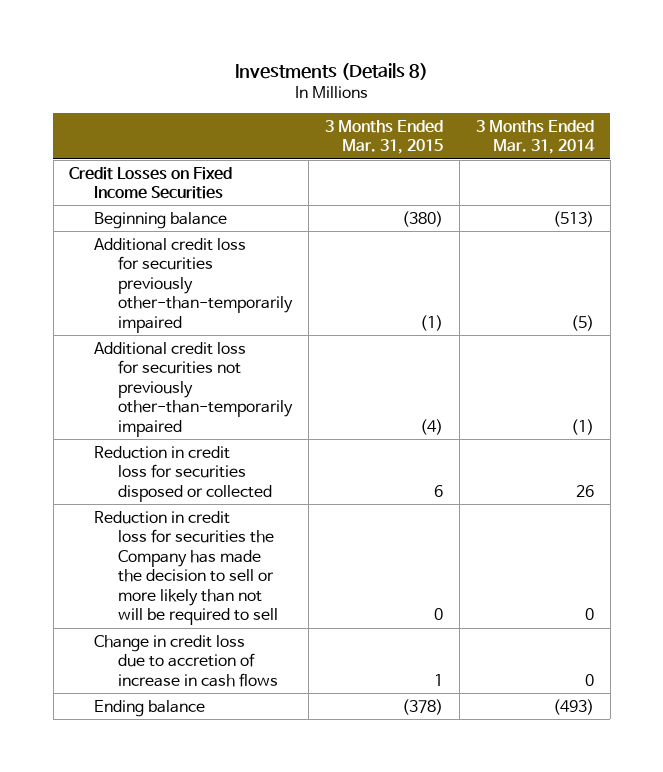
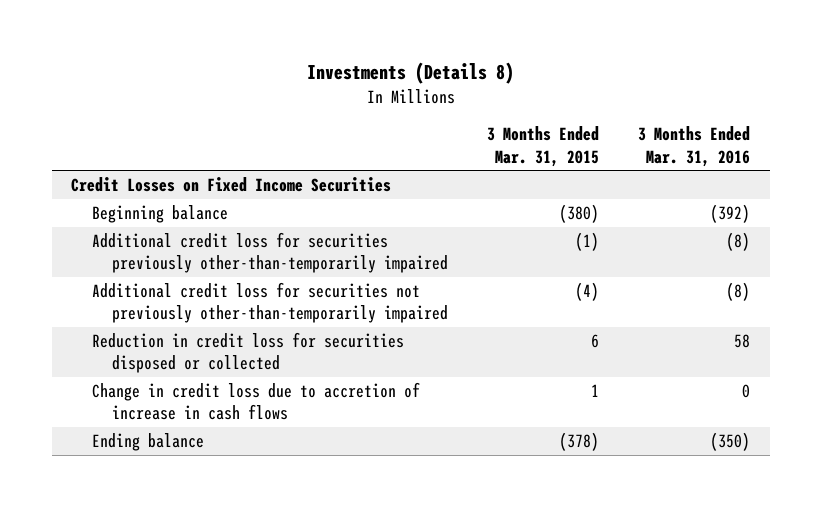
[475,119,595,155] 3 Months Ended Mar. 31, 2014 -> none
none -> [638,126,751,167] 3 Months Ended Mar. 31, 2016
[93,510,278,626] Reduction in credit loss for securities the Company has made the decision to sell or more likely than not will be required to sell -> none

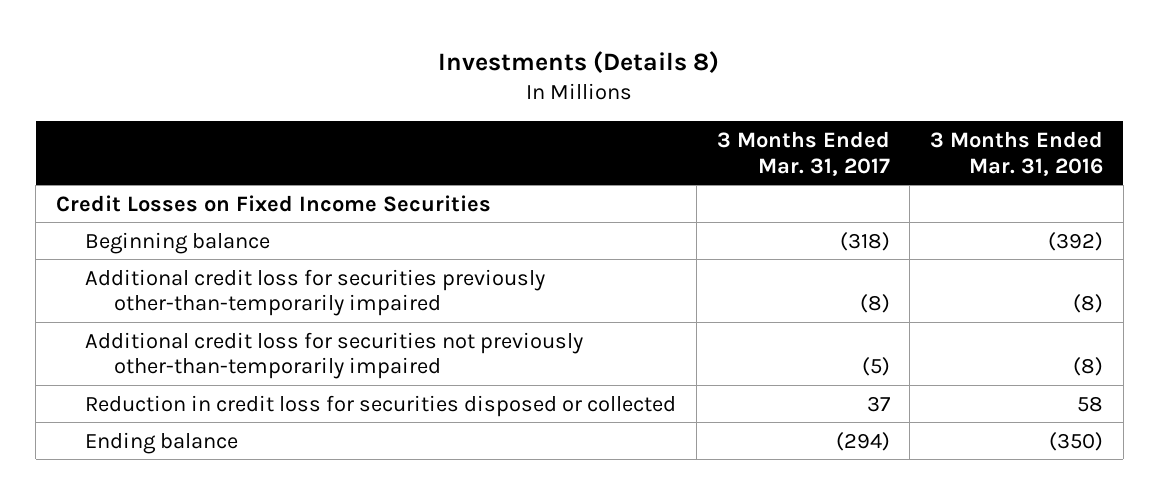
[487,126,600,167] 3 Months Ended Mar. 31, 2015 -> none
none -> [716,130,890,176] 3 Months Ended Mar. 31, 2017
[91,381,420,421] Change in credit loss due to accretion of increase in cash flows -> none

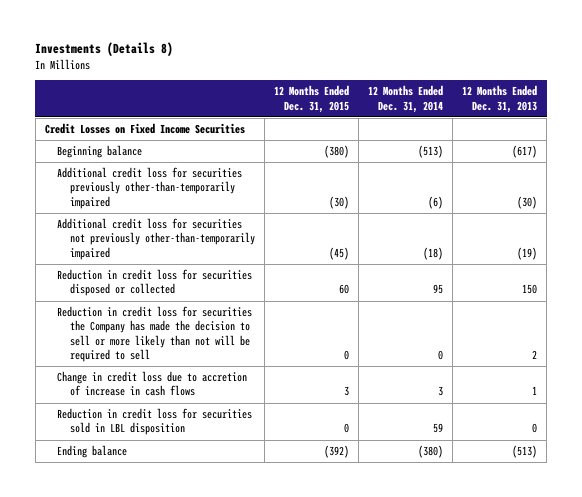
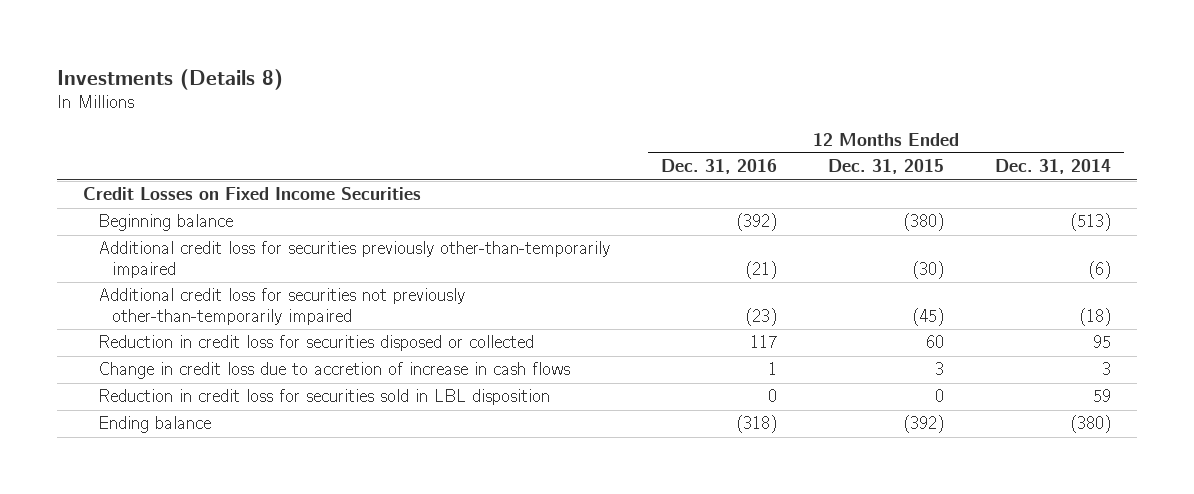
[462,85,538,113] 12 Months Ended Dec. 31, 2013 -> none
none -> [660,159,777,175] Dec. 31, 2016
[57,306,253,362] Reduction in credit loss for securities the Company has made the decision to sell or more likely than not will be required to sell -> none

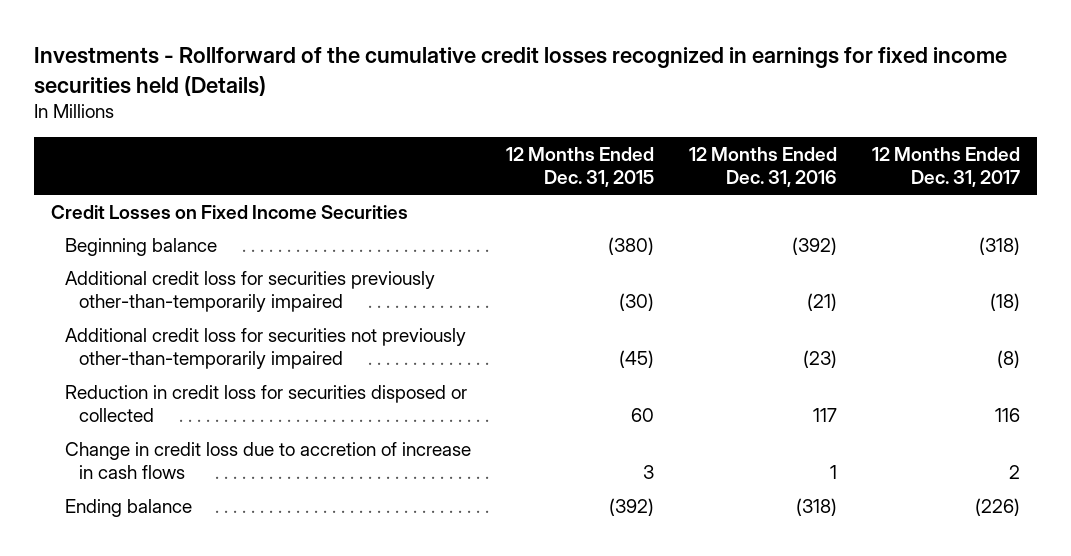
[57,68,284,90] Investments (Details 8) -> [34,47,1008,96] Investments - Rollforward of the cumulative credit losses recognized in earnings for fixed income securities held (Details)
[995,159,1112,175] Dec. 31, 2014 -> none
none -> [871,147,1020,188] 12 Months Ended Dec. 31, 2017
[97,389,550,406] Reduction in credit loss for securities sold in LBL disposition -> none

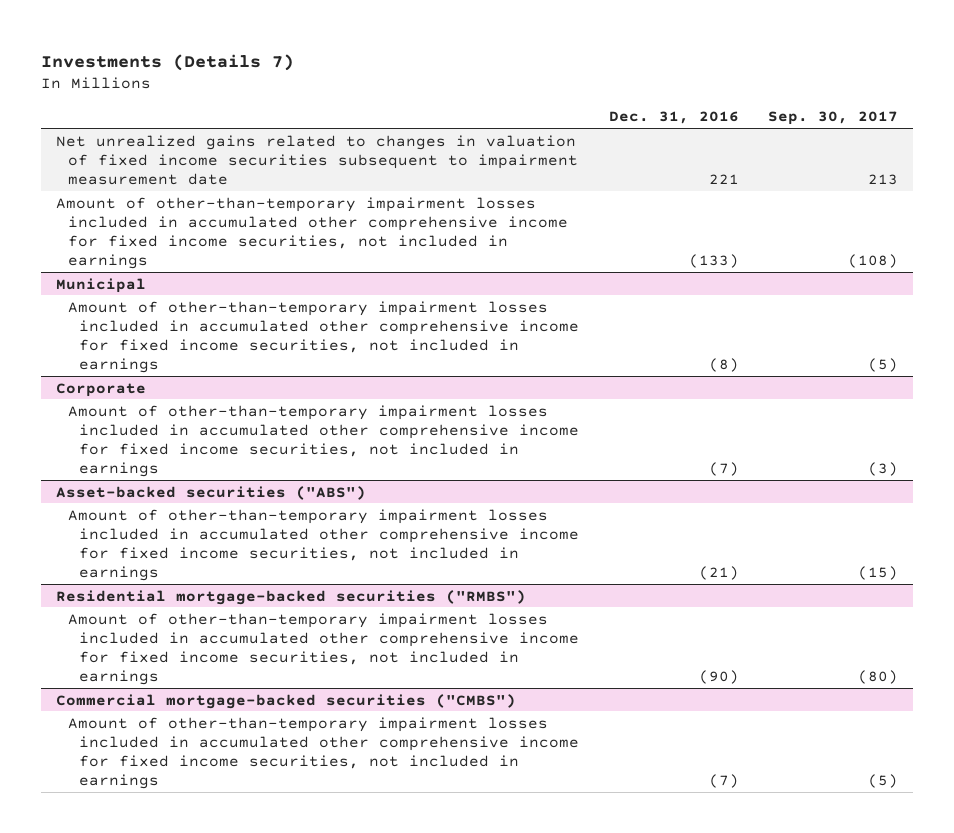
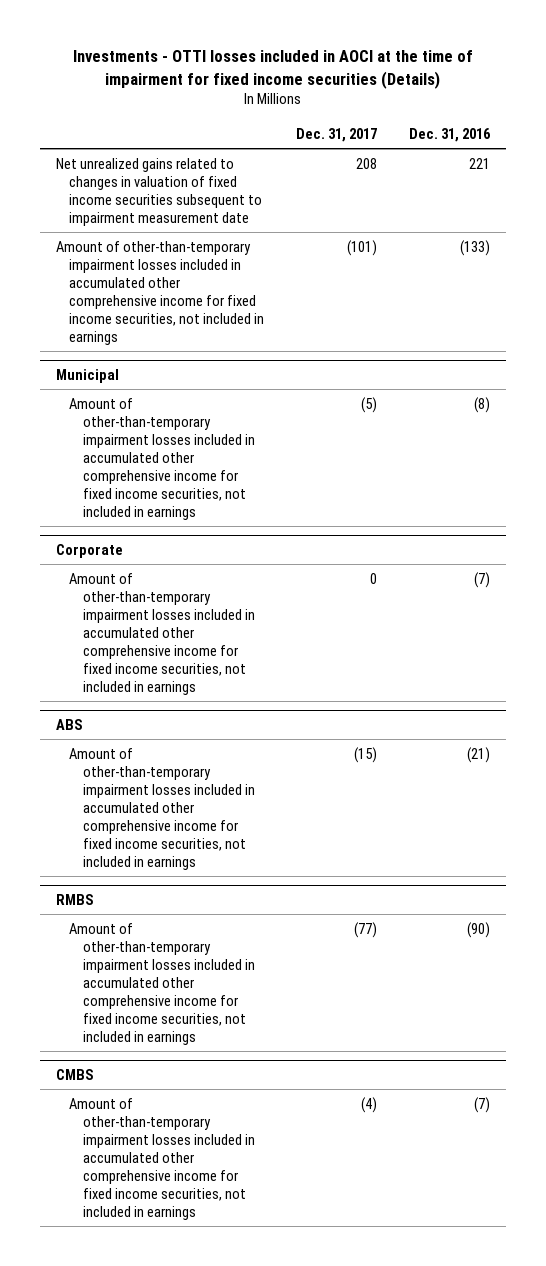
[41,53,295,71] Investments (Details 7) -> [72,50,473,89] Investments - OTTI losses included in AOCI at the time of impairment for fixed income securities (Details)
[767,111,898,126] Sep. 30, 2017 -> none
none -> [296,127,378,142] Dec. 31, 2017
[56,485,367,500] Asset-backed securities ("ABS") -> [55,718,83,730] ABS
[56,589,527,605] Residential mortgage-backed securities ("RMBS") -> [55,893,94,905] RMBS
[56,693,517,709] Commercial mortgage-backed securities ("CMBS") -> [55,1068,94,1080] CMBS

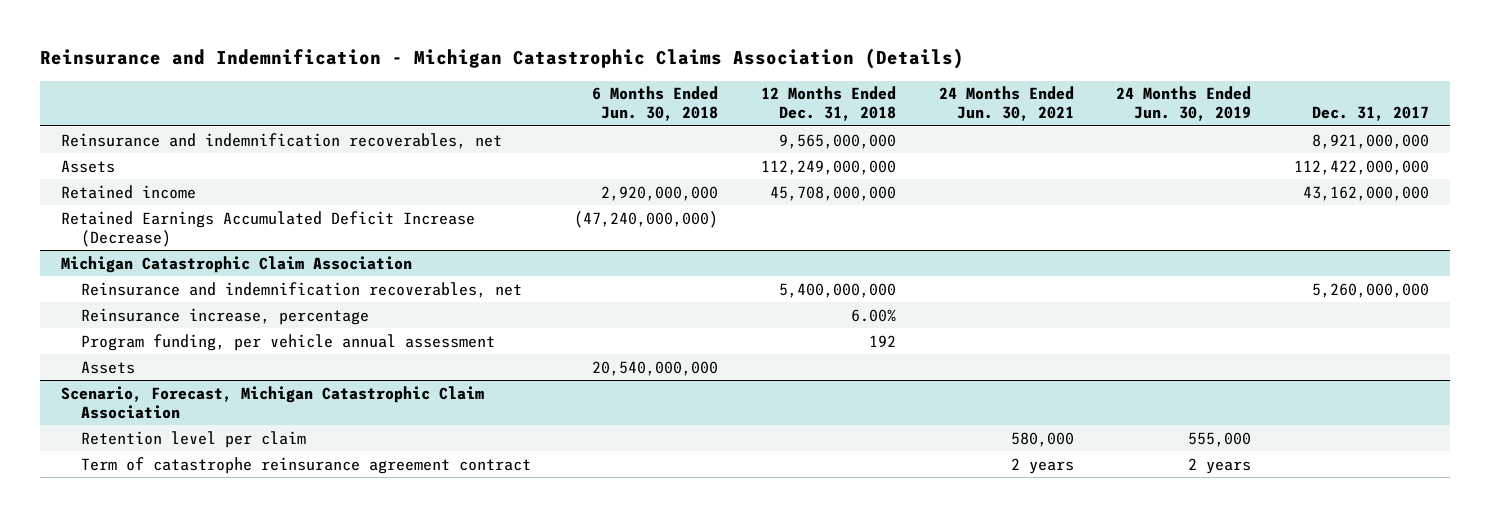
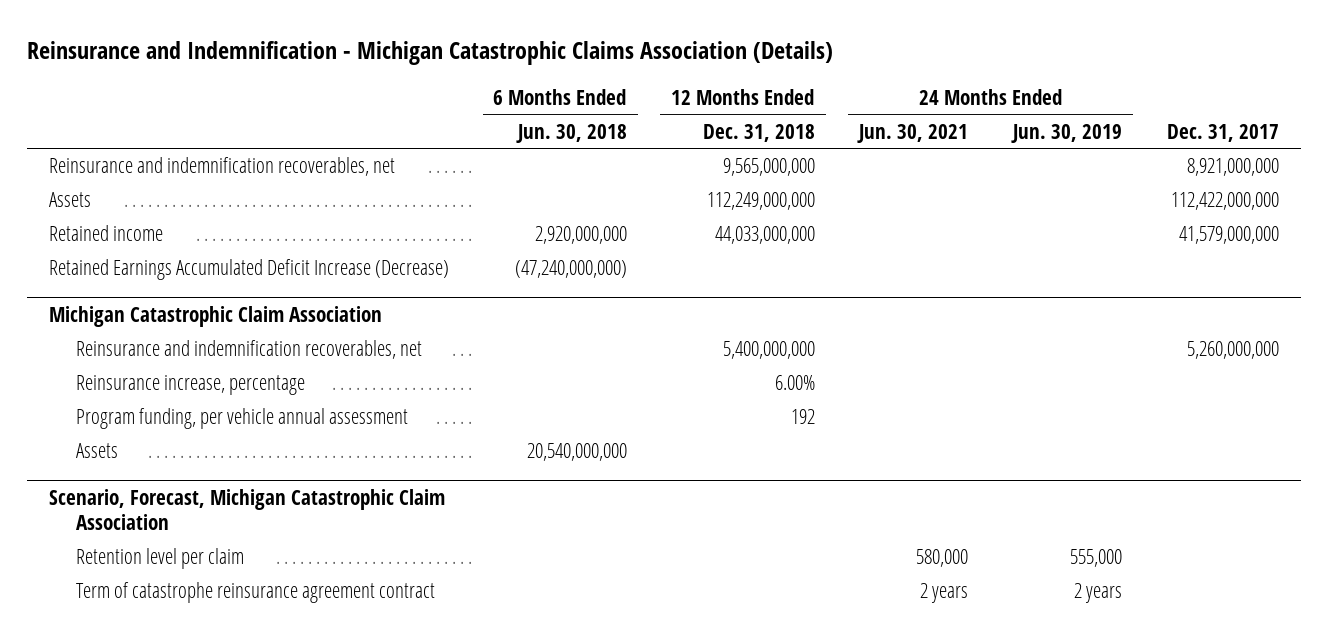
[769,185,896,201] 45,708,000,000 -> [714,226,815,245] 44,033,000,000
[1303,185,1430,201] 43,162,000,000 -> [1178,226,1279,245] 41,579,000,000

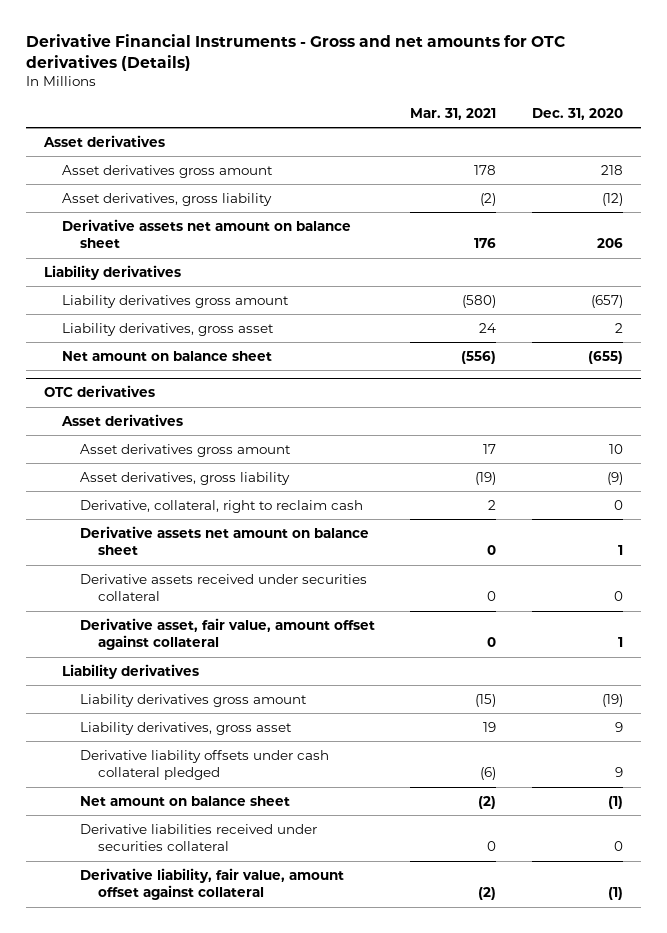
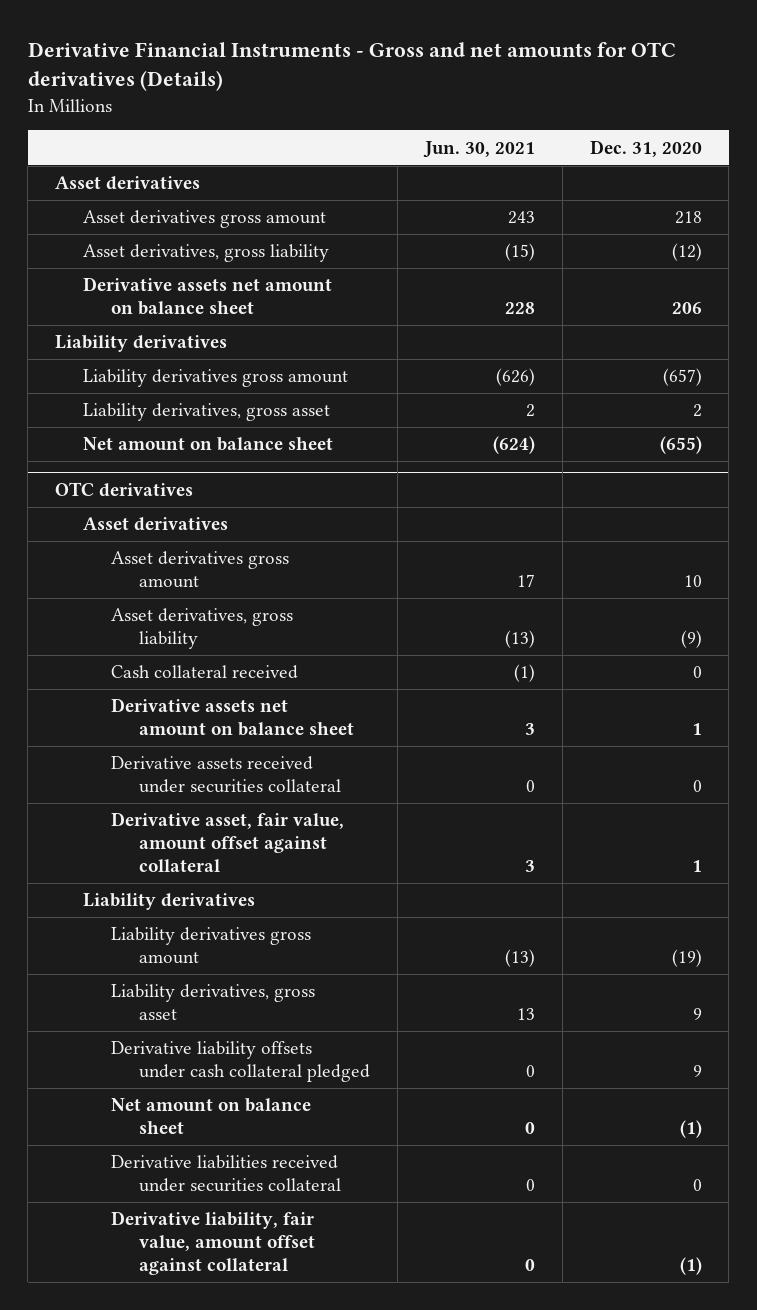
[410,107,497,120] Mar. 31, 2021 -> none
none -> [422,140,535,158] Jun. 30, 2021
[79,499,363,513] Derivative, collateral, right to reclaim cash -> none
none -> [111,665,299,680] Cash collateral received

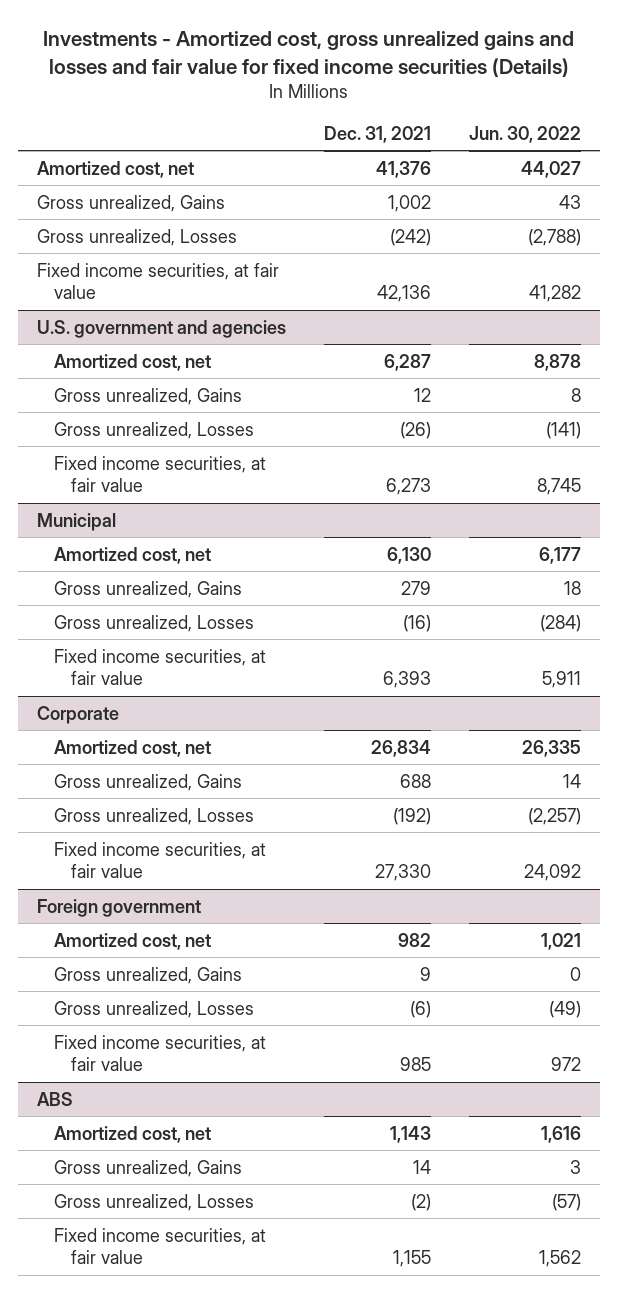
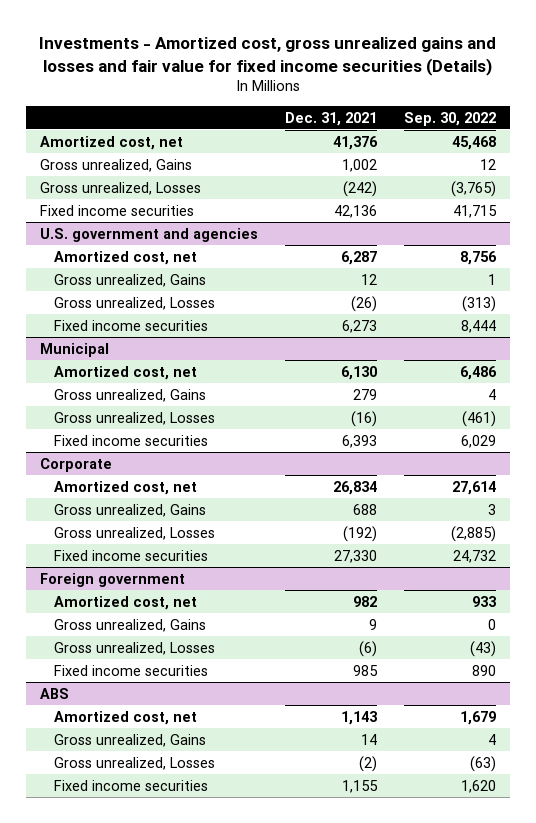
[468,125,581,143] Jun. 30, 2022 -> none
none -> [404,111,497,126] Sep. 30, 2022
[36,262,279,299] Fixed income securities, at fair value -> [39,204,194,216] Fixed income securities
[53,455,266,492] Fixed income securities, at fair value -> [53,319,208,331] Fixed income securities
[53,648,266,685] Fixed income securities, at fair value -> [53,434,208,446] Fixed income securities
[53,841,266,878] Fixed income securities, at fair value -> [53,549,208,561] Fixed income securities
[53,1034,266,1071] Fixed income securities, at fair value -> [53,664,208,676] Fixed income securities
[53,1227,266,1264] Fixed income securities, at fair value -> [53,779,208,791] Fixed income securities

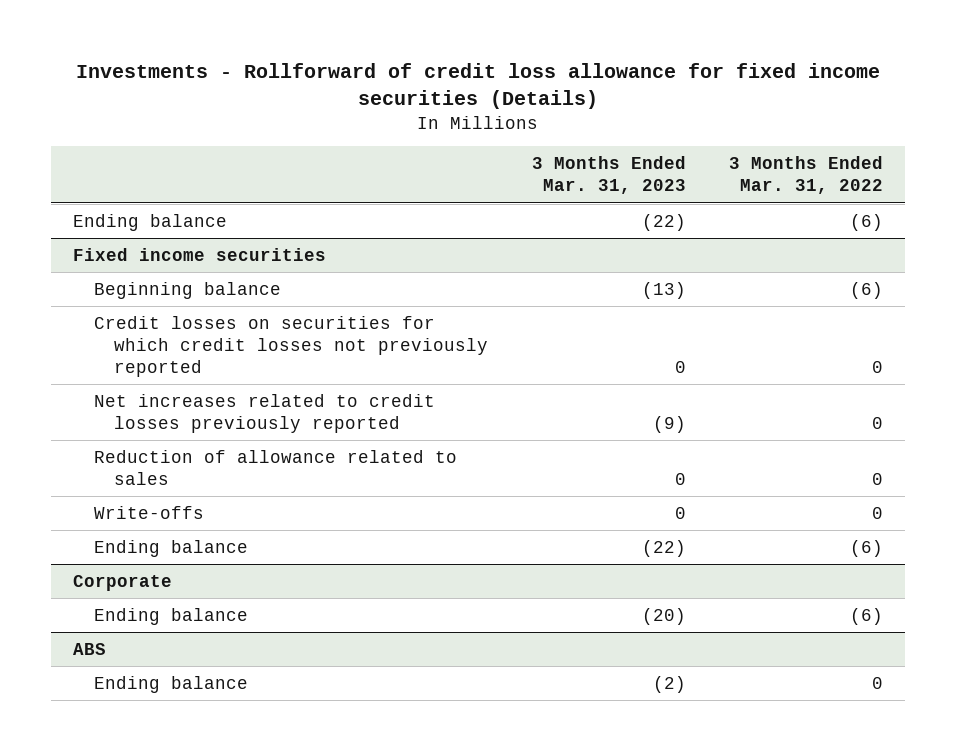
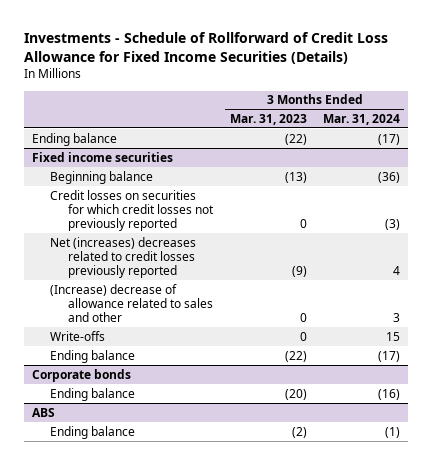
[76,63,881,110] Investments - Rollforward of credit loss allowance for fixed income securities (Details) -> [24,32,389,64] Investments - Schedule of Rollforward of Credit Loss Allowance for Fixed Income Securities (Details)
[729,156,884,195] 3 Months Ended Mar. 31, 2022 -> none
none -> [323,114,401,126] Mar. 31, 2024
[93,393,435,433] Net increases related to credit losses previously reported -> [50,236,197,279] Net (increases) decreases related to credit losses previously reported
[93,449,457,485] Reduction of allowance related to sales -> [50,283,213,323] (Increase) decrease of allowance related to sales and other
[72,574,172,591] Corporate -> [32,368,132,382] Corporate bonds

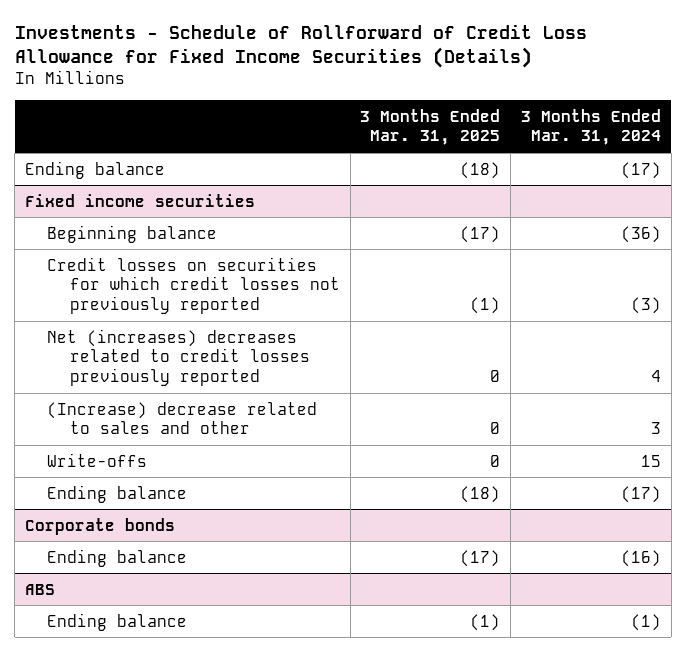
[229,114,307,126] Mar. 31, 2023 -> none
none -> [360,108,501,146] 3 Months Ended Mar. 31, 2025
[50,283,213,323] (Increase) decrease of allowance related to sales and other -> [47,401,318,435] (Increase) decrease related to sales and other

